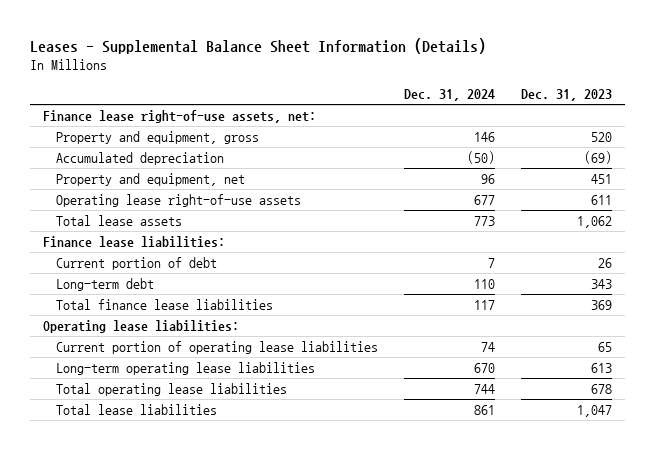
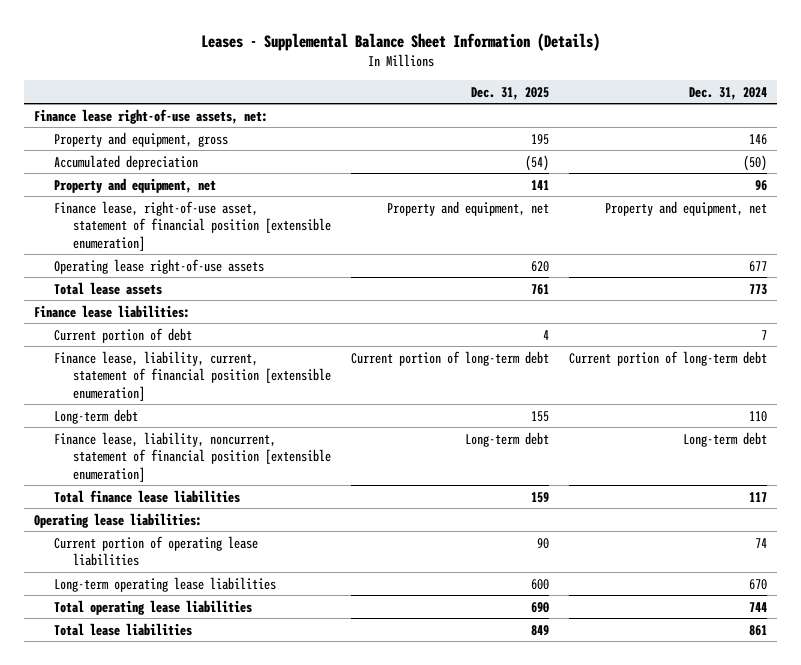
[521,88,613,101] Dec. 31, 2023 -> none
none -> [470,86,549,100] Dec. 31, 2025
none -> [53,200,331,251] Finance lease, right-of-use asset, statement of financial position [extensible enumeration]
none -> [53,350,331,401] Finance lease, liability, current, statement of financial position [extensible enumeration]
none -> [53,431,331,482] Finance lease, liability, noncurrent, statement of financial position [extensible enumeration]

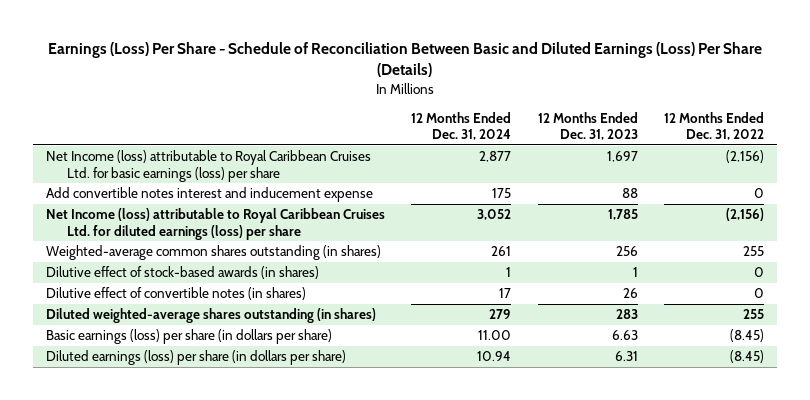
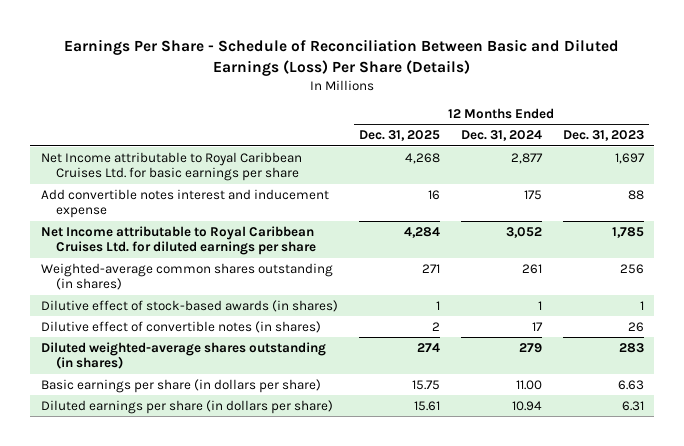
[48,42,763,78] Earnings (Loss) Per Share - Schedule of Reconciliation Between Basic and Diluted Earnings (Loss) Per Share (Details) -> [64,39,620,76] Earnings Per Share - Schedule of Reconciliation Between Basic and Diluted Earnings (Loss) Per Share (Details)
[663,111,764,140] 12 Months Ended Dec. 31, 2022 -> none
none -> [358,130,440,142] Dec. 31, 2025
[46,150,372,182] Net Income (loss) attributable to Royal Caribbean Cruises Ltd. for basic earnings (loss) per share -> [40,151,302,182] Net Income attributable to Royal Caribbean Cruises Ltd. for basic earnings per share
[46,208,386,240] Net Income (loss) attributable to Royal Caribbean Cruises Ltd. for diluted earnings (loss) per share -> [40,225,316,256] Net Income attributable to Royal Caribbean Cruises Ltd. for diluted earnings per share
[46,329,333,345] Basic earnings (loss) per share (in dollars per share) -> [40,378,321,393] Basic earnings per share (in dollars per share)
[46,350,347,366] Diluted earnings (loss) per share (in dollars per share) -> [40,399,333,414] Diluted earnings per share (in dollars per share)

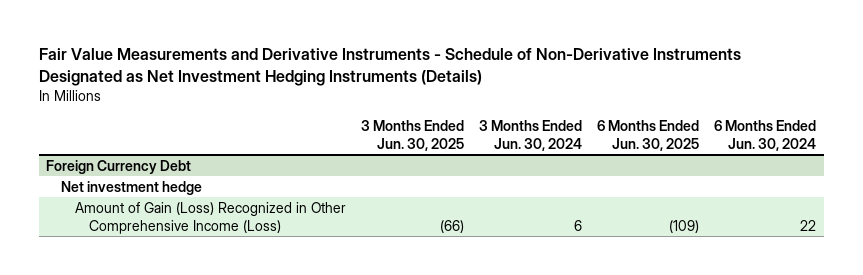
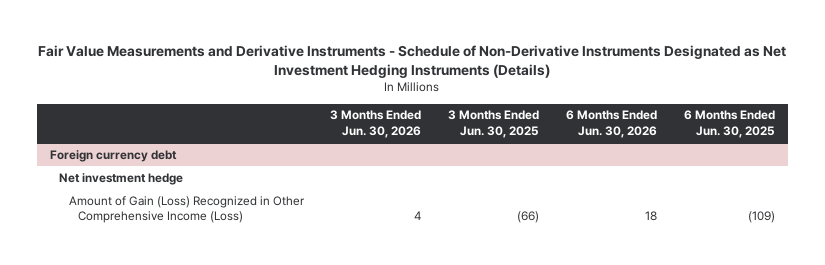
[479,119,583,151] 3 Months Ended Jun. 30, 2024 -> none
[714,119,817,151] 6 Months Ended Jun. 30, 2024 -> none
none -> [330,110,422,138] 3 Months Ended Jun. 30, 2026
none -> [565,110,657,138] 6 Months Ended Jun. 30, 2026
[46,159,192,174] Foreign Currency Debt -> [50,149,178,162] Foreign currency debt

